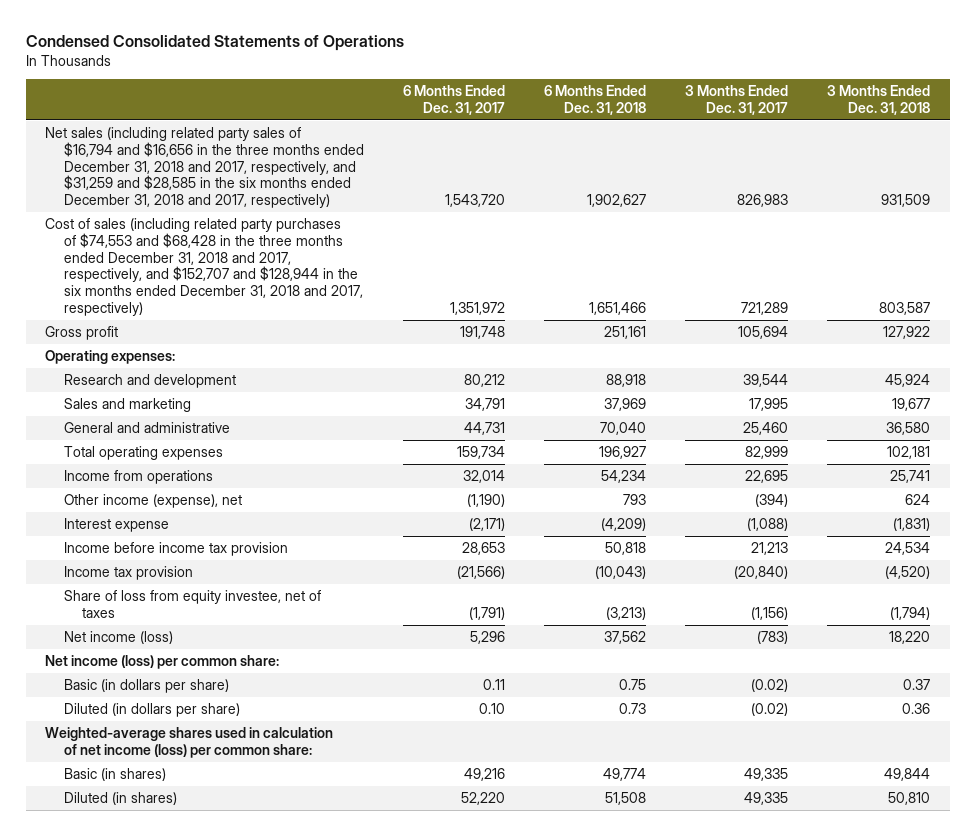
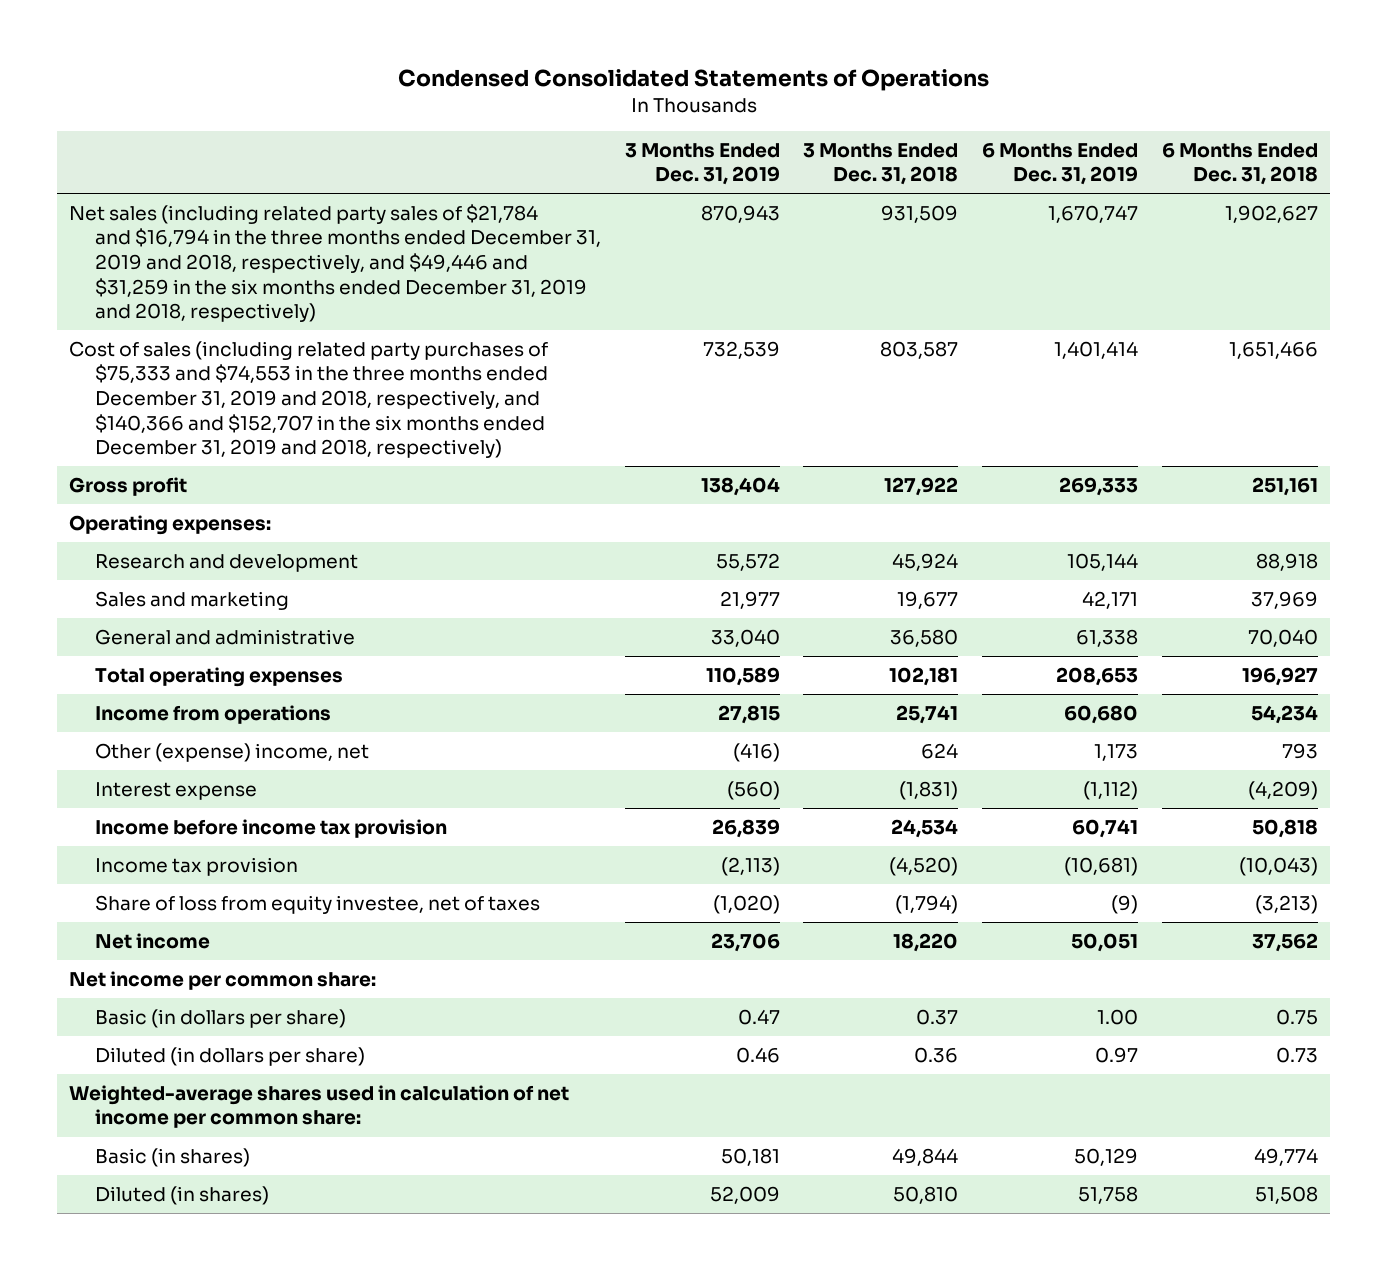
[402,85,505,116] 6 Months Ended Dec. 31, 2017 -> none
[685,85,789,116] 3 Months Ended Dec. 31, 2017 -> none
none -> [624,142,780,186] 3 Months Ended Dec. 31, 2019
none -> [982,142,1139,186] 6 Months Ended Dec. 31, 2019
[45,126,364,209] Net sales (including related party sales of $16,794 and $16,656 in the three months ended December 31, 2018 and 2017, respectively, and $31,259 and $28,585 in the six months ended December 31, 2018 and 2017, respectively) -> [68,203,601,323] Net sales (including related party sales of $21,784 and $16,794 in the three months ended December 31, 2019 and 2018, respectively, and $49,446 and $31,259 in the six months ended December 31, 2019 and 2018, respectively)
[45,217,363,317] Cost of sales (including related party purchases of $74,553 and $68,428 in the three months ended December 31, 2018 and 2017, respectively, and $152,707 and $128,944 in the six months ended December 31, 2018 and 2017, respectively) -> [68,340,548,459] Cost of sales (including related party purchases of $75,333 and $74,553 in the three months ended December 31, 2019 and 2018, respectively, and $140,366 and $152,707 in the six months ended December 31, 2019 and 2018, respectively)
[63,493,242,508] Other income (expense), net -> [94,742,369,762] Other (expense) income, net
[63,630,173,644] Net income (loss) -> [94,932,210,949] Net income
[45,654,280,669] Net income (loss) per common share: -> [68,970,376,990] Net income per common share:
[45,726,334,758] Weighted-average shares used in calculation of net income (loss) per common share: -> [68,1084,569,1129] Weighted-average shares used in calculation of net income per common share:

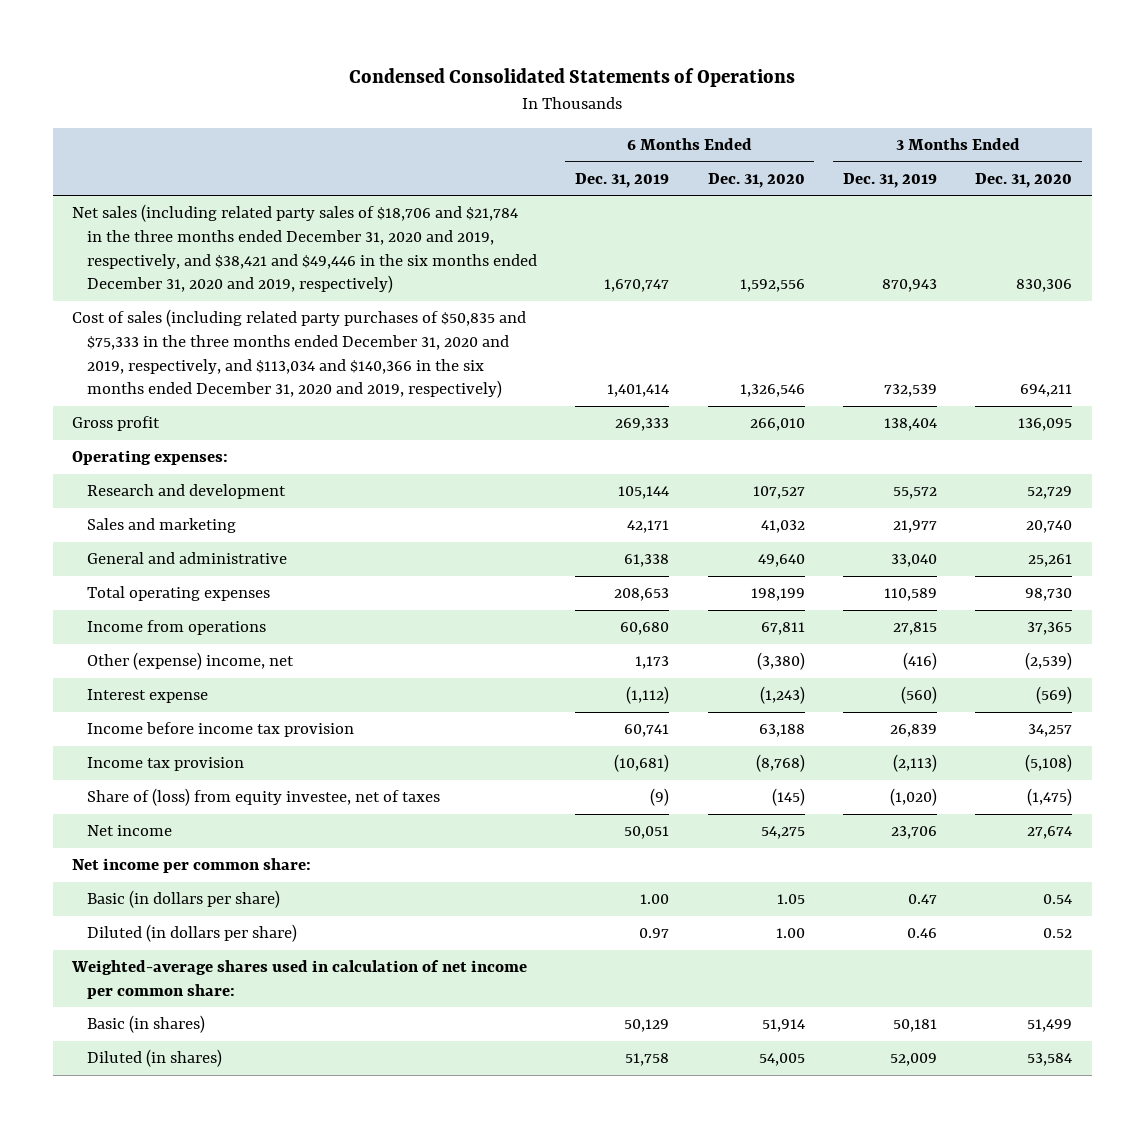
[803,142,959,186] 3 Months Ended Dec. 31, 2018 -> none
[1162,142,1319,186] 6 Months Ended Dec. 31, 2018 -> none
none -> [707,173,805,189] Dec. 31, 2020
none -> [975,173,1073,189] Dec. 31, 2020
[68,203,601,323] Net sales (including related party sales of $21,784 and $16,794 in the three months ended December 31, 2019 and 2018, respectively, and $49,446 and $31,259 in the six months ended December 31, 2019 and 2018, respectively) -> [71,204,537,294] Net sales (including related party sales of $18,706 and $21,784 in the three months ended December 31, 2020 and 2019, respectively, and $38,421 and $49,446 in the six months ended December 31, 2020 and 2019, respectively)
[68,340,548,459] Cost of sales (including related party purchases of $75,333 and $74,553 in the three months ended December 31, 2019 and 2018, respectively, and $140,366 and $152,707 in the six months ended December 31, 2019 and 2018, respectively) -> [71,309,526,399] Cost of sales (including related party purchases of $50,835 and $75,333 in the three months ended December 31, 2020 and 2019, respectively, and $113,034 and $140,366 in the six months ended December 31, 2020 and 2019, respectively)
[94,894,540,914] Share of loss from equity investee, net of taxes -> [86,788,440,807] Share of (loss) from equity investee, net of taxes

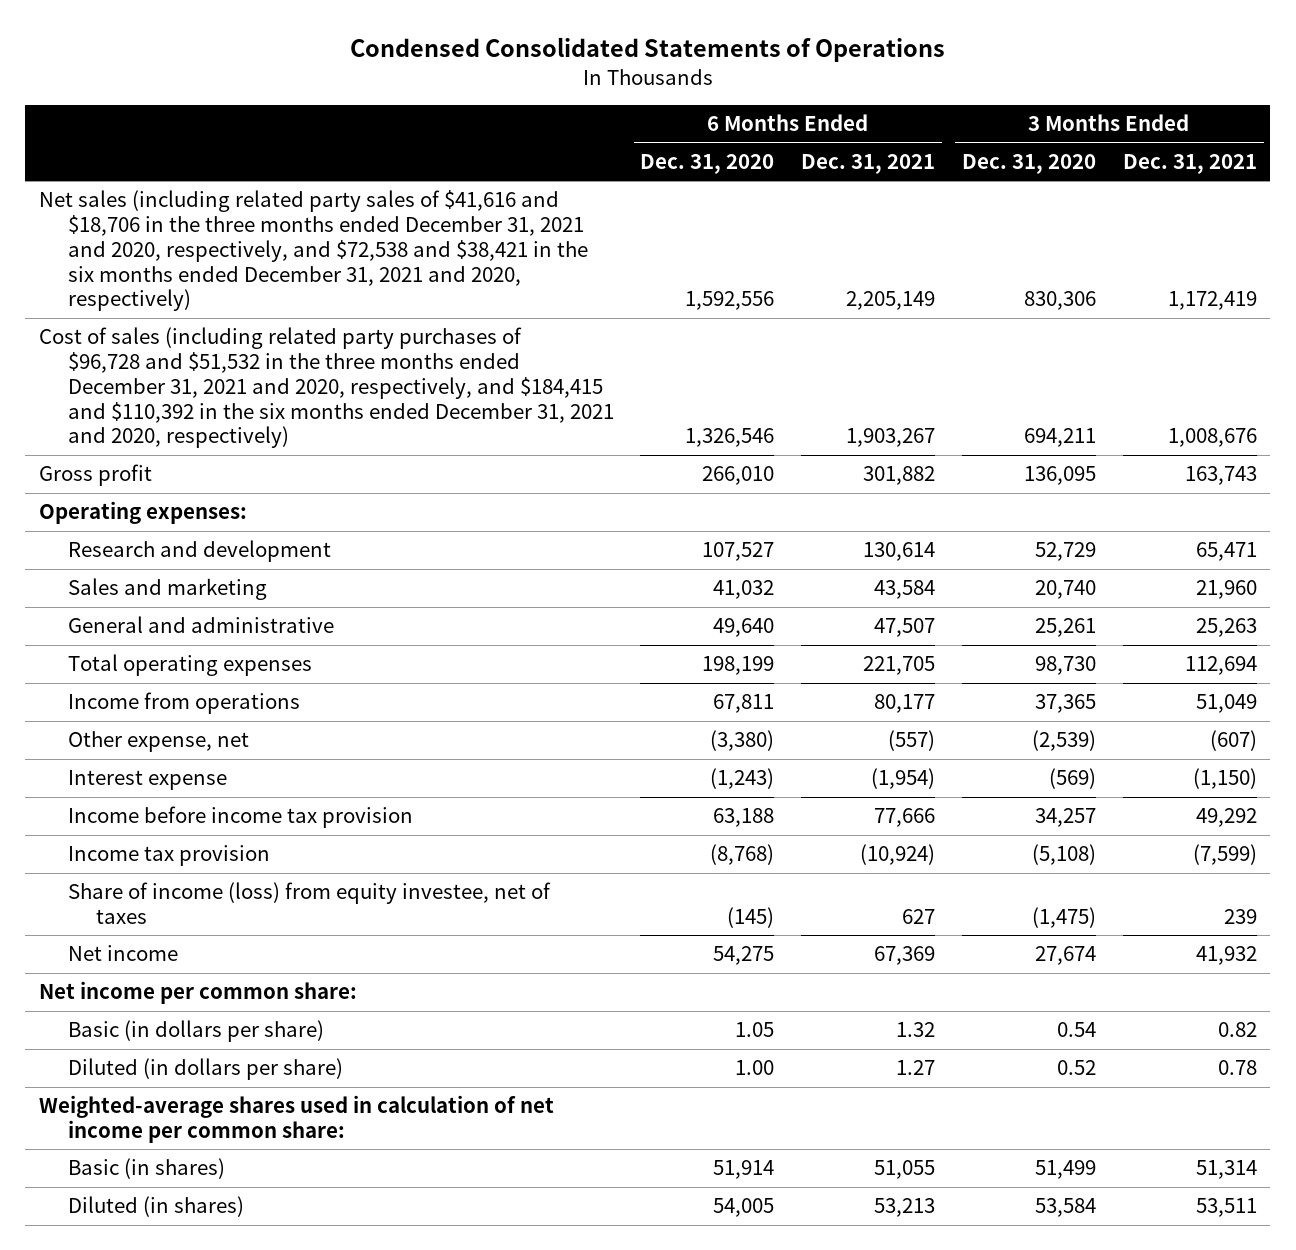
[575,173,670,189] Dec. 31, 2019 -> none
[842,173,937,189] Dec. 31, 2019 -> none
none -> [801,153,936,174] Dec. 31, 2021
none -> [1122,153,1257,174] Dec. 31, 2021
[71,204,537,294] Net sales (including related party sales of $18,706 and $21,784 in the three months ended December 31, 2020 and 2019, respectively, and $38,421 and $49,446 in the six months ended December 31, 2020 and 2019, respectively) -> [38,190,588,312] Net sales (including related party sales of $41,616 and $18,706 in the three months ended December 31, 2021 and 2020, respectively, and $72,538 and $38,421 in the six months ended December 31, 2021 and 2020, respectively)
[71,309,526,399] Cost of sales (including related party purchases of $50,835 and $75,333 in the three months ended December 31, 2020 and 2019, respectively, and $113,034 and $140,366 in the six months ended December 31, 2020 and 2019, respectively) -> [38,327,614,449] Cost of sales (including related party purchases of $96,728 and $51,532 in the three months ended December 31, 2021 and 2020, respectively, and $184,415 and $110,392 in the six months ended December 31, 2021 and 2020, respectively)
[86,652,294,671] Other (expense) income, net -> [67,731,249,753] Other expense, net
[86,788,440,807] Share of (loss) from equity investee, net of taxes -> [67,882,551,925] Share of income (loss) from equity investee, net of taxes

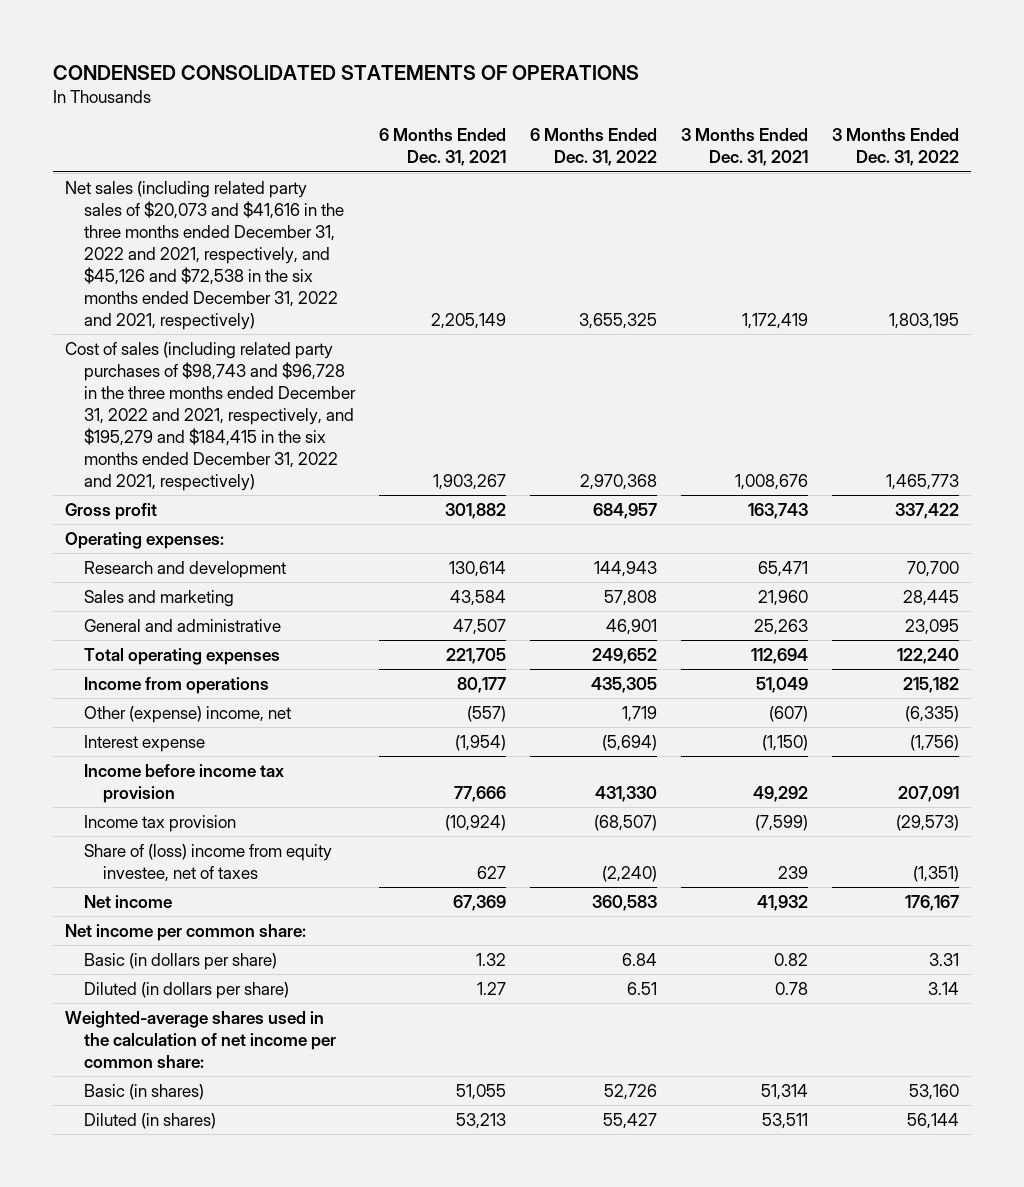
[349,37,945,63] Condensed Consolidated Statements of Operations -> [53,64,640,80] CONDENSED CONSOLIDATED STATEMENTS OF OPERATIONS
[640,153,775,174] Dec. 31, 2020 -> none
[962,153,1097,174] Dec. 31, 2020 -> none
none -> [530,128,658,167] 6 Months Ended Dec. 31, 2022
none -> [832,128,960,167] 3 Months Ended Dec. 31, 2022
[38,190,588,312] Net sales (including related party sales of $41,616 and $18,706 in the three months ended December 31, 2021 and 2020, respectively, and $72,538 and $38,421 in the six months ended December 31, 2021 and 2020, respectively) -> [65,180,345,331] Net sales (including related party sales of $20,073 and $41,616 in the three months ended December 31, 2022 and 2021, respectively, and $45,126 and $72,538 in the six months ended December 31, 2022 and 2021, respectively)
[38,327,614,449] Cost of sales (including related party purchases of $96,728 and $51,532 in the three months ended December 31, 2021 and 2020, respectively, and $184,415 and $110,392 in the six months ended December 31, 2021 and 2020, respectively) -> [65,341,357,492] Cost of sales (including related party purchases of $98,743 and $96,728 in the three months ended December 31, 2022 and 2021, respectively, and $195,279 and $184,415 in the six months ended December 31, 2022 and 2021, respectively)
[67,731,249,753] Other expense, net -> [84,705,292,723] Other (expense) income, net
[67,882,551,925] Share of income (loss) from equity investee, net of taxes -> [84,843,333,882] Share of (loss) income from equity investee, net of taxes
[38,1095,554,1144] Weighted-average shares used in calculation of net income per common share: -> [65,1010,337,1068] Weighted-average shares used in the calculation of net income per common share:

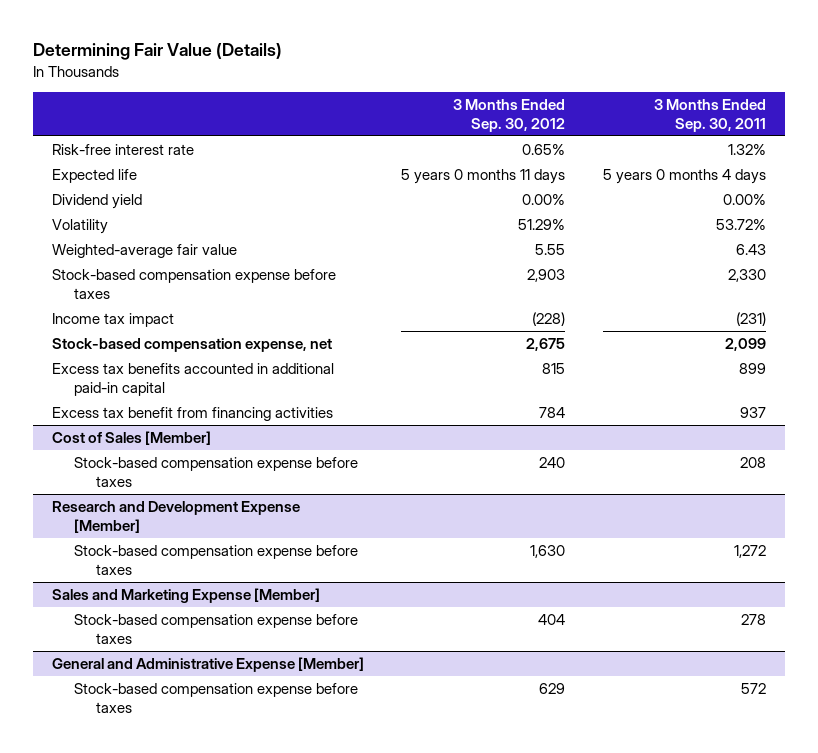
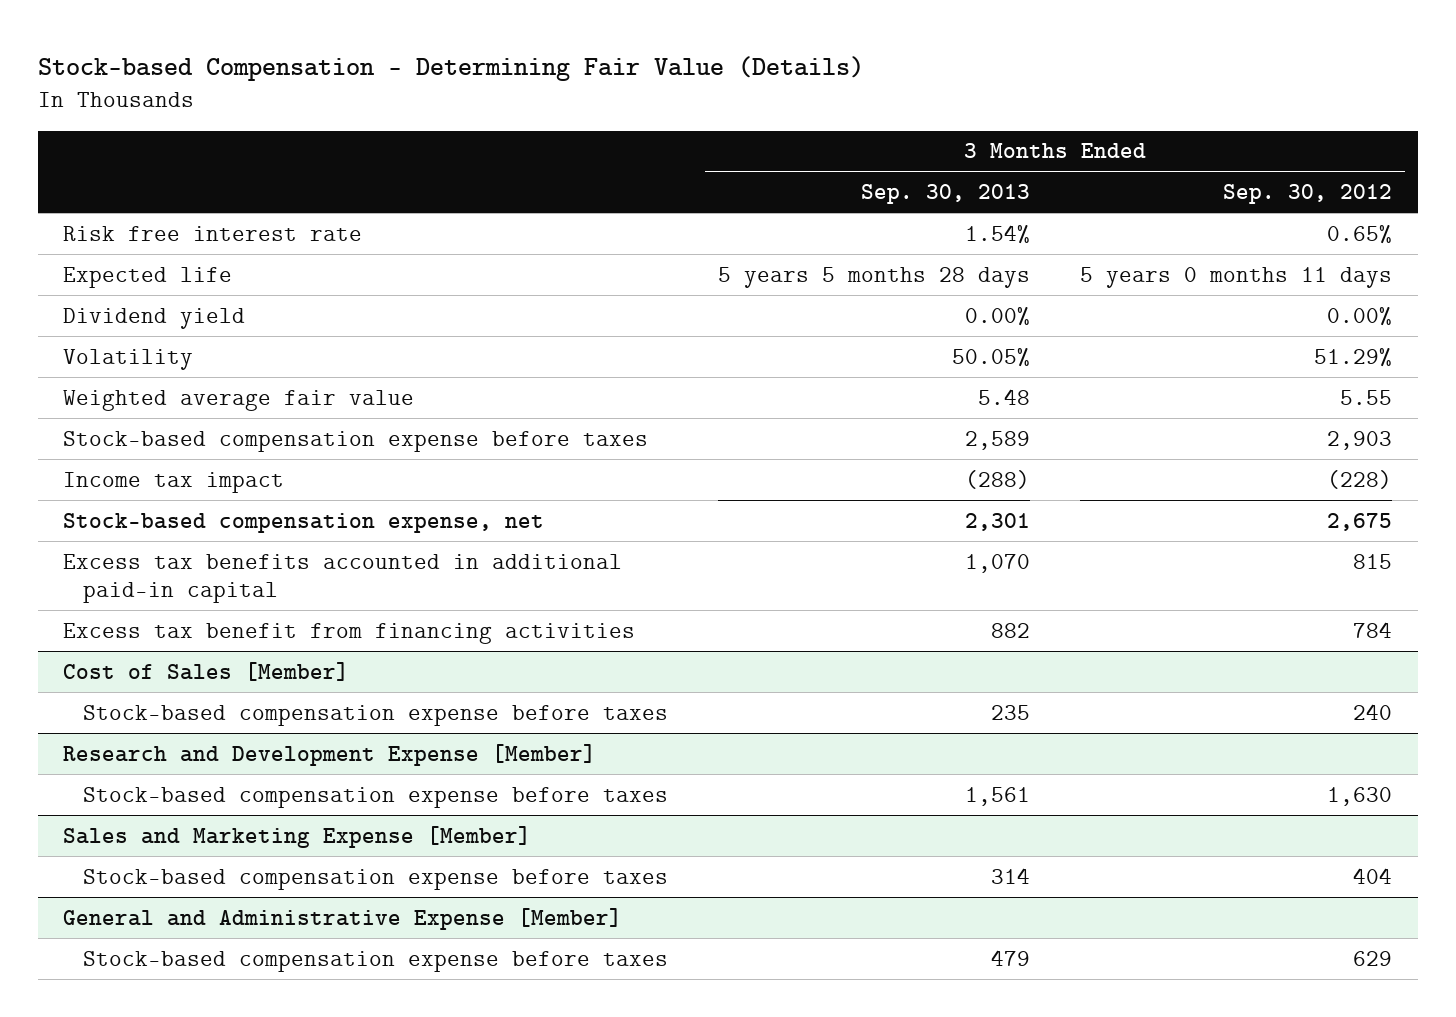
[33,43,283,61] Determining Fair Value (Details) -> [38,55,865,81] Stock-based Compensation - Determining Fair Value (Details)
[654,98,767,132] 3 Months Ended Sep. 30, 2011 -> none
none -> [861,183,1031,204] Sep. 30, 2013
[51,144,194,156] Risk-free interest rate -> [63,225,363,241] Risk free interest rate
[51,244,237,259] Weighted-average fair value -> [63,389,415,411] Weighted average fair value

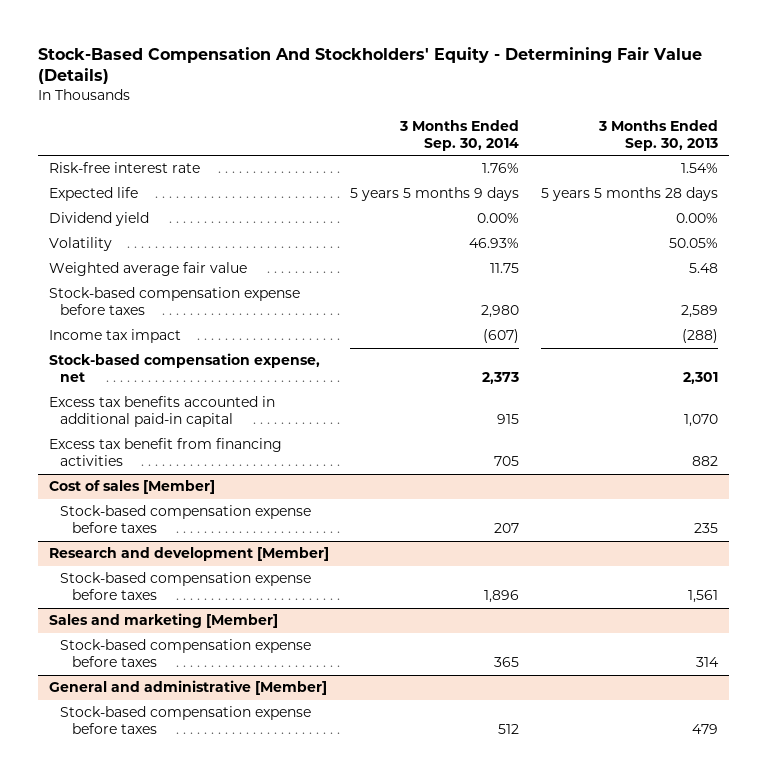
[38,55,865,81] Stock-based Compensation - Determining Fair Value (Details) -> [38,46,703,85] Stock-Based Compensation And Stockholders' Equity - Determining Fair Value (Details)
[1223,183,1393,204] Sep. 30, 2012 -> none
none -> [399,119,520,152] 3 Months Ended Sep. 30, 2014
[63,225,363,241] Risk free interest rate -> [48,162,200,174] Risk-free interest rate
[63,661,350,681] Cost of Sales [Member] -> [48,480,215,495] Cost of sales [Member]
[63,743,597,766] Research and Development Expense [Member] -> [48,547,329,562] Research and development [Member]
[63,825,532,848] Sales and Marketing Expense [Member] -> [48,613,278,629] Sales and marketing [Member]
[63,907,623,930] General and Administrative Expense [Member] -> [48,680,327,696] General and administrative [Member]

